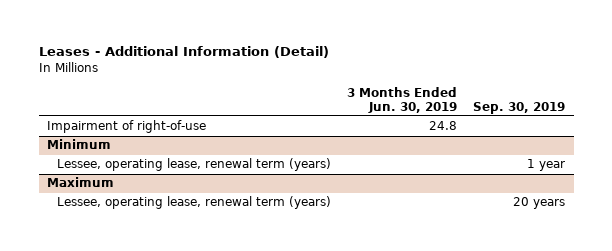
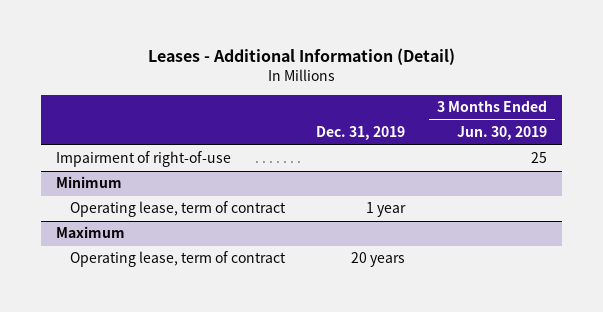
[473,101,566,114] Sep. 30, 2019 -> none
none -> [316,126,406,141] Dec. 31, 2019
[429,121,458,131] 24.8 -> [530,152,547,164] 25
[57,158,332,172] Lessee, operating lease, renewal term (years) -> none
none -> [69,201,286,218] Operating lease, term of contract
[57,196,332,210] Lessee, operating lease, renewal term (years) -> none
none -> [69,251,286,268] Operating lease, term of contract

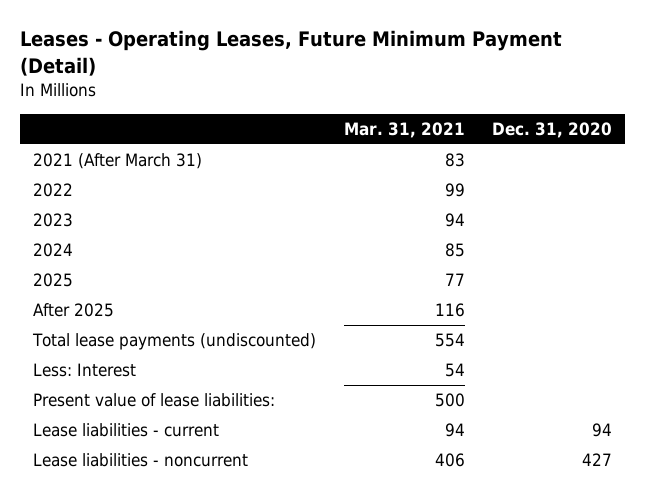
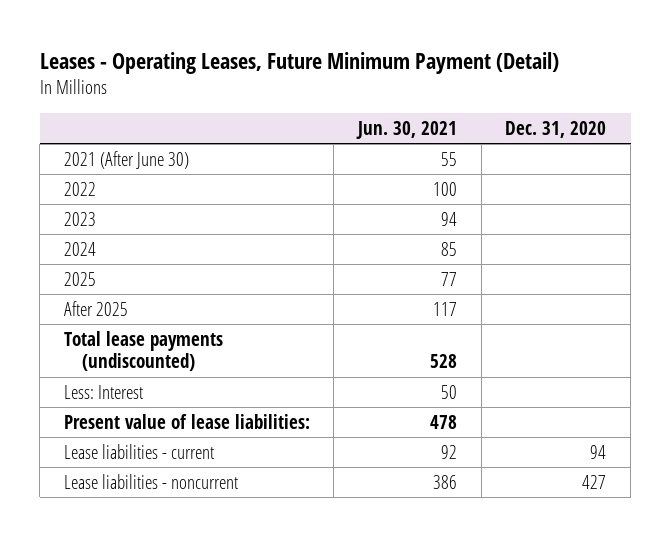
[343,121,465,138] Mar. 31, 2021 -> none
none -> [356,121,458,140] Jun. 30, 2021
[33,153,203,170] 2021 (After March 31) -> [63,150,189,169] 2021 (After June 30)

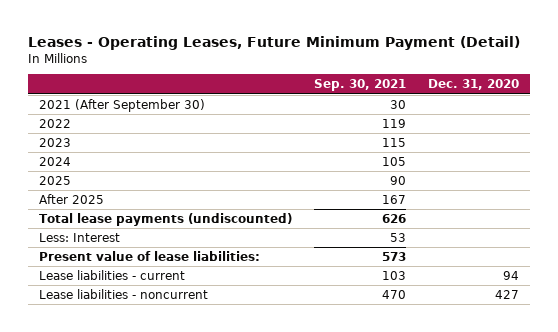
[356,121,458,140] Jun. 30, 2021 -> none
none -> [314,79,407,92] Sep. 30, 2021
[63,150,189,169] 2021 (After June 30) -> [39,98,206,112] 2021 (After September 30)

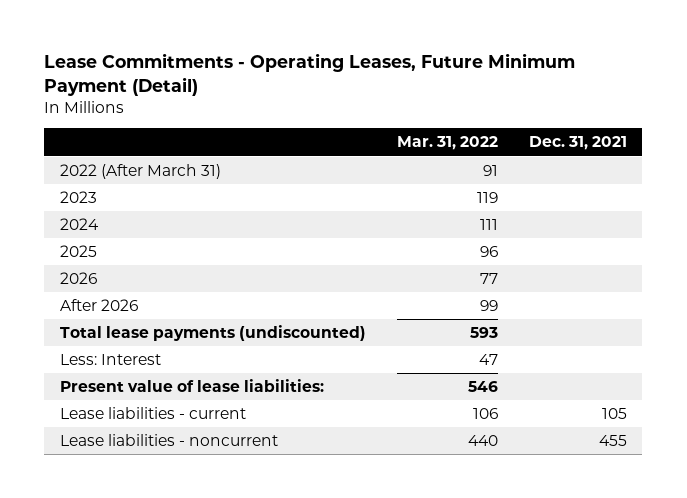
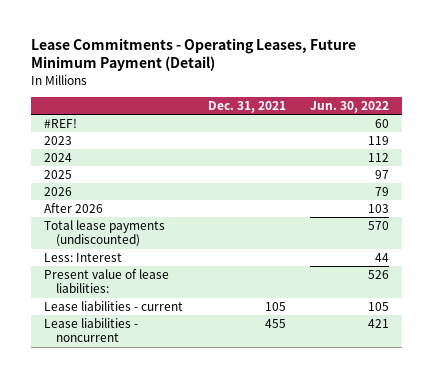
[396,136,498,151] Mar. 31, 2022 -> none
none -> [310,100,390,113] Jun. 30, 2022
[59,164,221,180] 2022 (After March 31) -> [43,118,77,129] #REF!

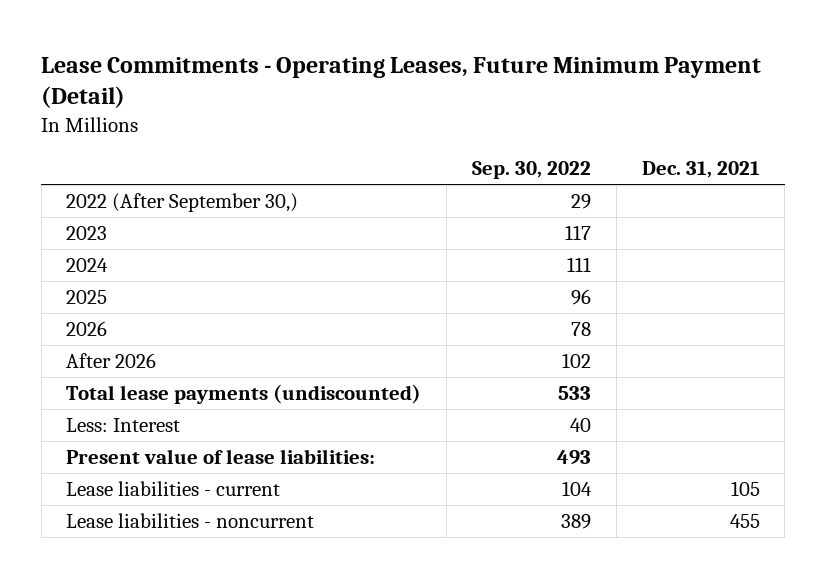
[310,100,390,113] Jun. 30, 2022 -> none
none -> [472,160,592,179] Sep. 30, 2022
[43,118,77,129] #REF! -> [66,192,299,212] 2022 (After September 30,)

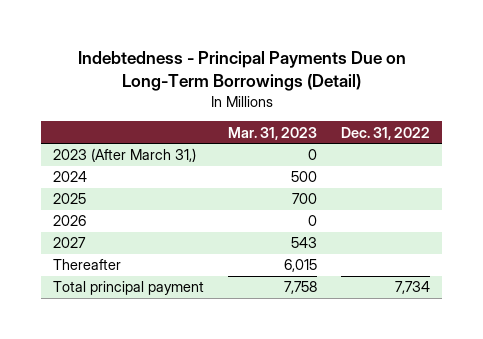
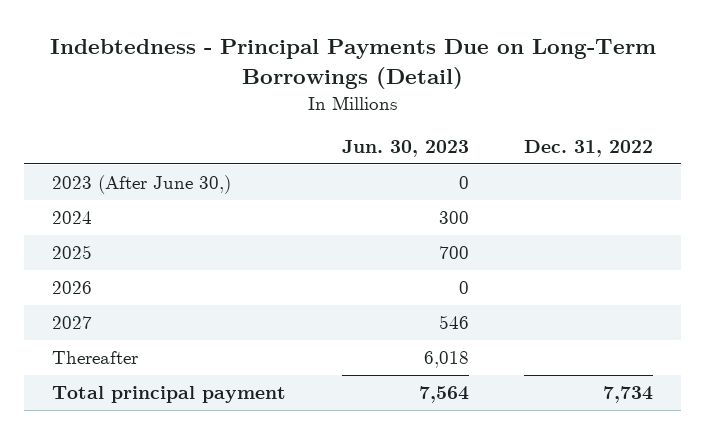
[228,126,318,140] Mar. 31, 2023 -> none
none -> [341,139,469,157] Jun. 30, 2023
[52,148,196,163] 2023 (After March 31,) -> [52,174,232,194] 2023 (After June 30,)

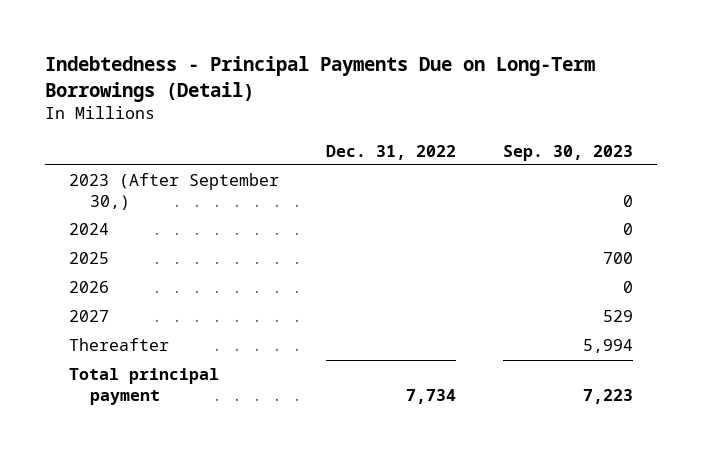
[341,139,469,157] Jun. 30, 2023 -> none
none -> [503,144,634,161] Sep. 30, 2023
[52,174,232,194] 2023 (After June 30,) -> [68,173,279,210] 2023 (After September 30,)

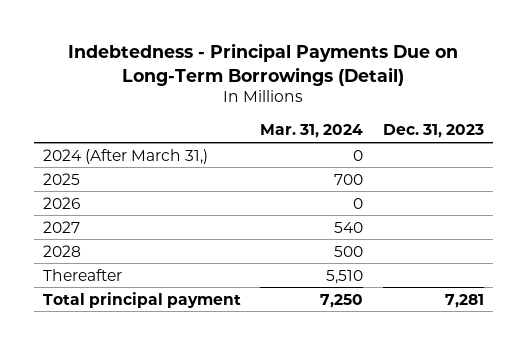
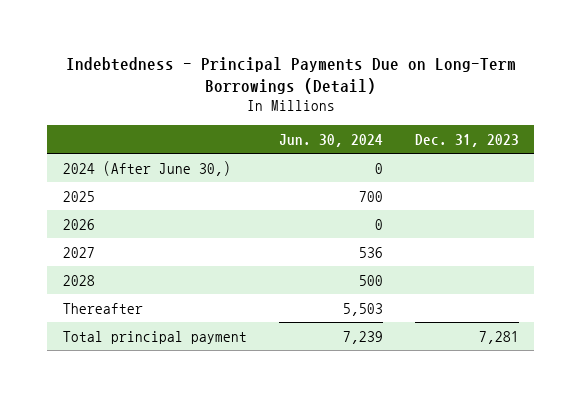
[260,124,364,139] Mar. 31, 2024 -> none
none -> [278,133,383,147] Jun. 30, 2024
[43,148,209,164] 2024 (After March 31,) -> [62,160,231,176] 2024 (After June 30,)

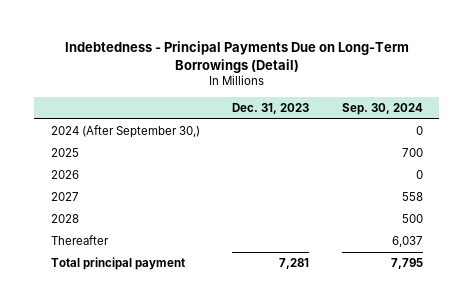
[278,133,383,147] Jun. 30, 2024 -> none
none -> [341,103,423,116] Sep. 30, 2024
[62,160,231,176] 2024 (After June 30,) -> [50,125,200,139] 2024 (After September 30,)

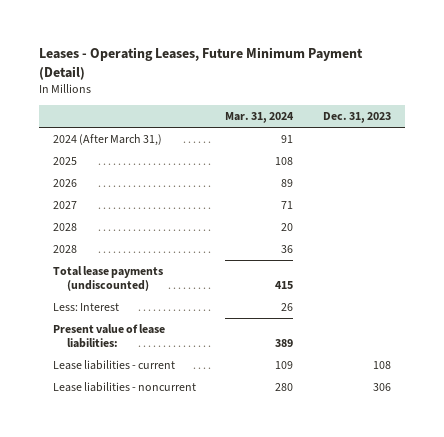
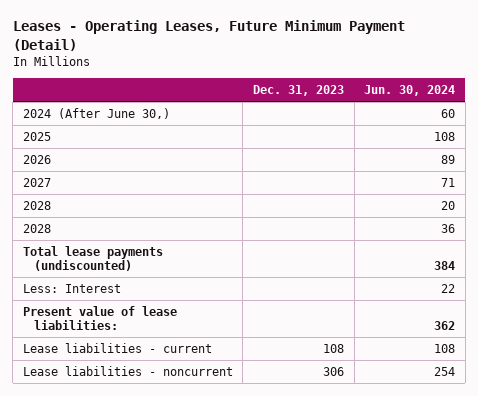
[225,112,295,124] Mar. 31, 2024 -> none
none -> [364,85,456,97] Jun. 30, 2024
[53,133,163,146] 2024 (After March 31,) -> [22,107,170,119] 2024 (After June 30,)

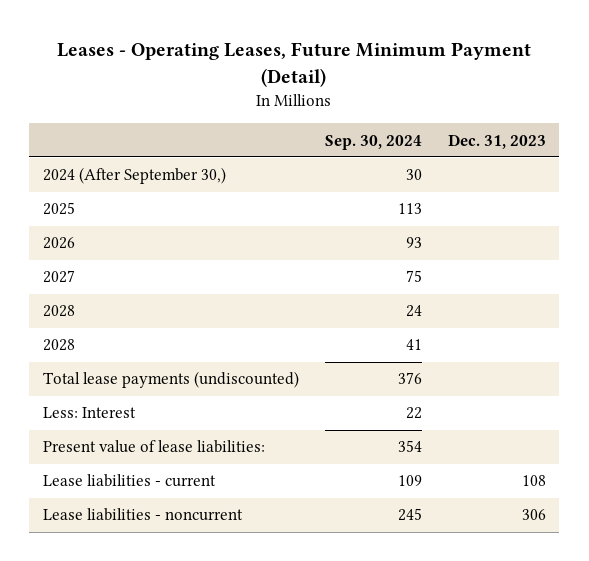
[364,85,456,97] Jun. 30, 2024 -> none
none -> [324,134,422,150] Sep. 30, 2024
[22,107,170,119] 2024 (After June 30,) -> [42,167,226,185] 2024 (After September 30,)

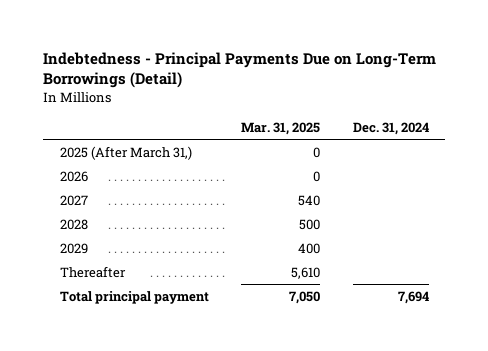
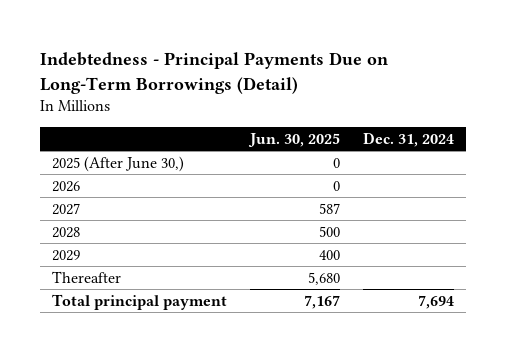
[241,121,321,135] Mar. 31, 2025 -> none
none -> [247,132,340,147] Jun. 30, 2025
[59,145,192,160] 2025 (After March 31,) -> [51,155,184,172] 2025 (After June 30,)

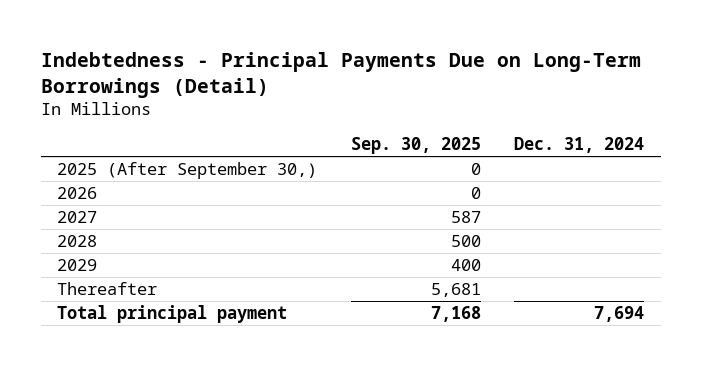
[247,132,340,147] Jun. 30, 2025 -> none
none -> [350,137,481,155] Sep. 30, 2025
[51,155,184,172] 2025 (After June 30,) -> [57,161,318,179] 2025 (After September 30,)

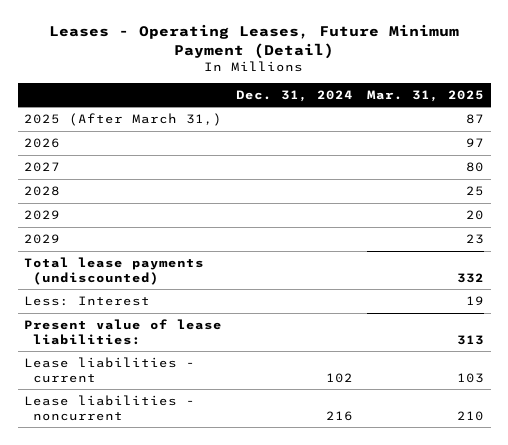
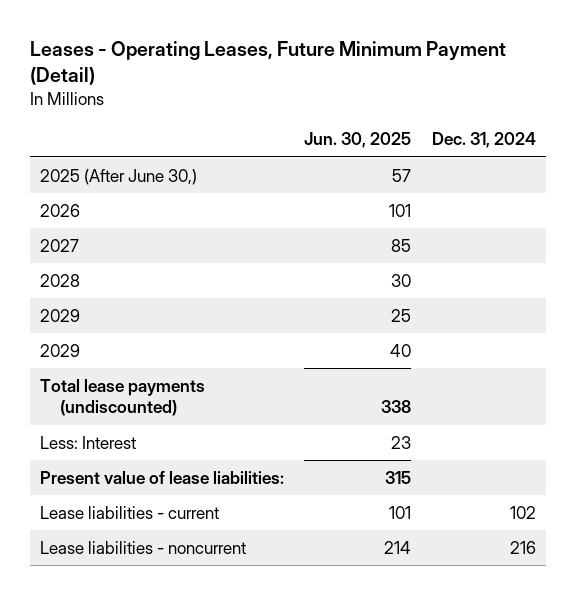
[366,89,484,102] Mar. 31, 2025 -> none
none -> [304,132,412,149] Jun. 30, 2025
[24,112,223,126] 2025 (After March 31,) -> [40,168,198,185] 2025 (After June 30,)

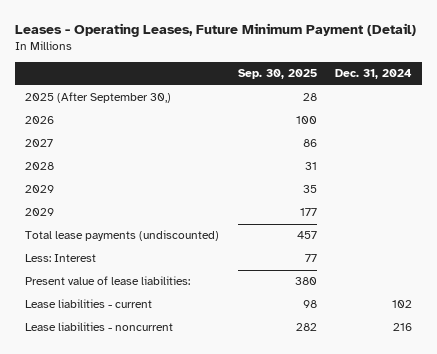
[304,132,412,149] Jun. 30, 2025 -> none
none -> [237,69,317,80] Sep. 30, 2025
[40,168,198,185] 2025 (After June 30,) -> [24,92,171,104] 2025 (After September 30,)

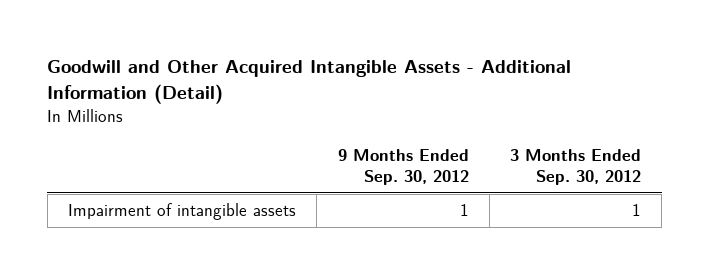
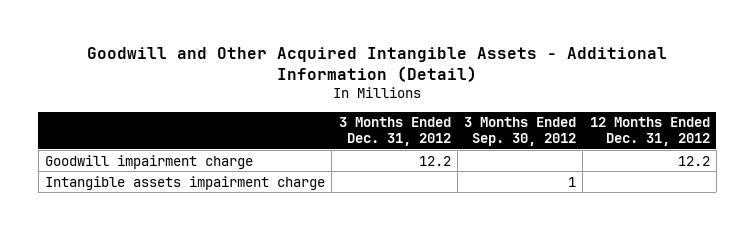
[337,149,469,185] 9 Months Ended Sep. 30, 2012 -> none
none -> [338,117,451,147] 3 Months Ended Dec. 31, 2012
none -> [589,117,710,147] 12 Months Ended Dec. 31, 2012
none -> [45,154,254,169] Goodwill impairment charge
[68,203,297,221] Impairment of intangible assets -> [45,175,326,190] Intangible assets impairment charge

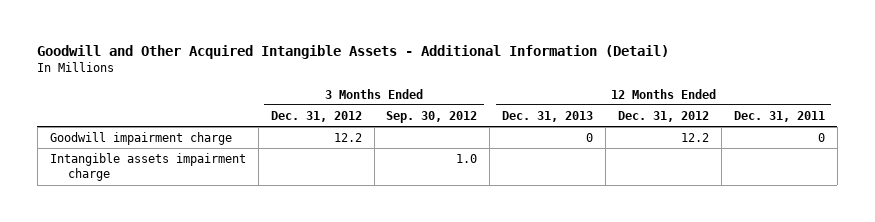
none -> [502,110,594,122] Dec. 31, 2013
none -> [733,110,825,122] Dec. 31, 2011
[568,176,577,187] 1 -> [456,153,478,163] 1.0

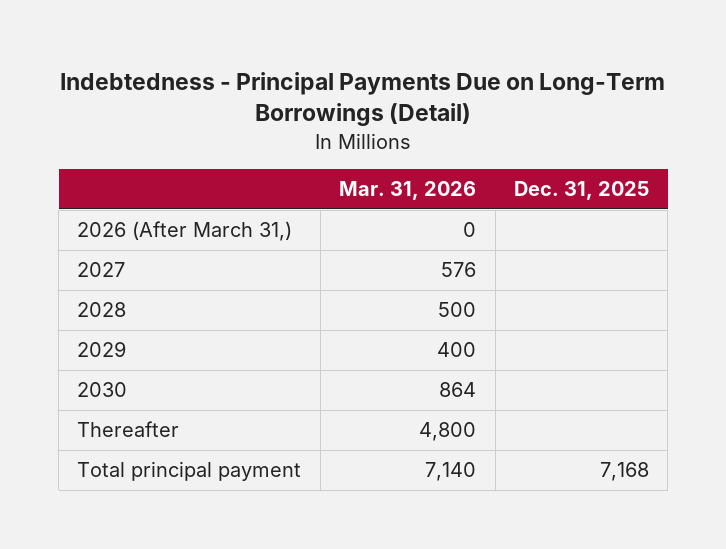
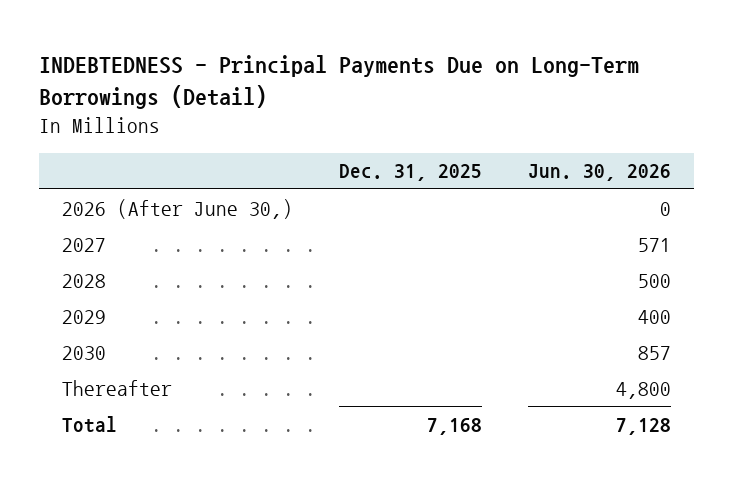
[60,72,666,127] Indebtedness - Principal Payments Due on Long-Term Borrowings (Detail) -> [39,54,640,110] INDEBTEDNESS - Principal Payments Due on Long-Term Borrowings (Detail)
[339,181,477,201] Mar. 31, 2026 -> none
none -> [528,164,672,182] Jun. 30, 2026
[77,221,293,242] 2026 (After March 31,) -> [62,198,294,219] 2026 (After June 30,)
[77,461,302,482] Total principal payment -> [62,415,118,433] Total

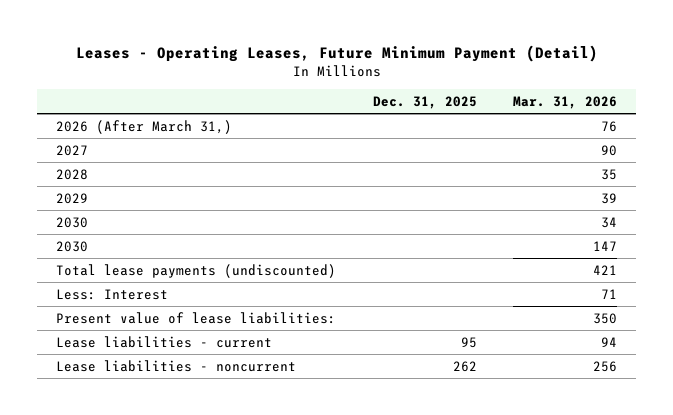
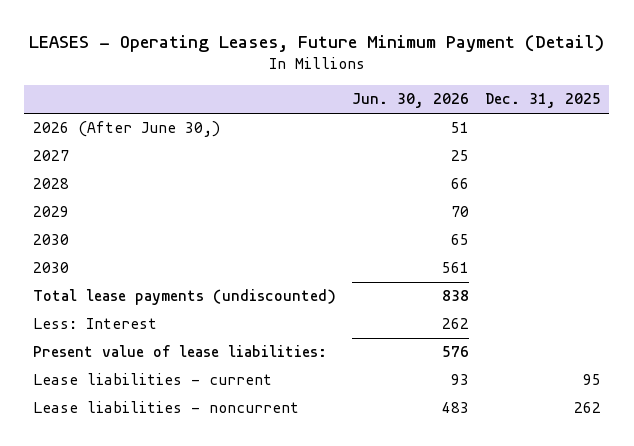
[75,44,598,62] Leases - Operating Leases, Future Minimum Payment (Detail) -> [28,35,604,53] LEASES - Operating Leases, Future Minimum Payment (Detail)
[513,95,618,109] Mar. 31, 2026 -> none
none -> [351,93,469,109] Jun. 30, 2026
[55,119,232,134] 2026 (After March 31,) -> [32,121,220,138] 2026 (After June 30,)

